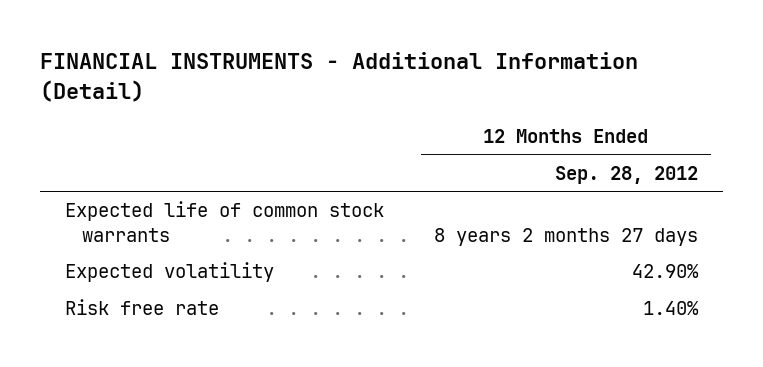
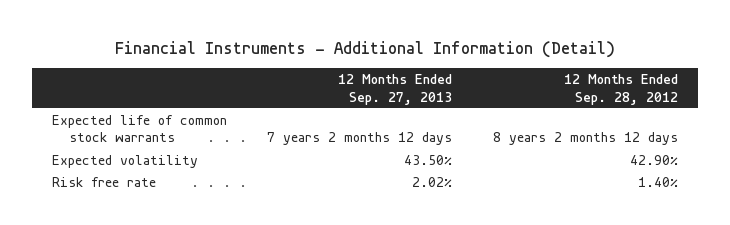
[39,52,638,102] FINANCIAL INSTRUMENTS - Additional Information (Detail) -> [114,40,615,58] Financial Instruments - Additional Information (Detail)
none -> [338,74,453,105] 12 Months Ended Sep. 27, 2013
[434,227,699,246] 8 years 2 months 27 days -> [492,132,678,146] 8 years 2 months 12 days

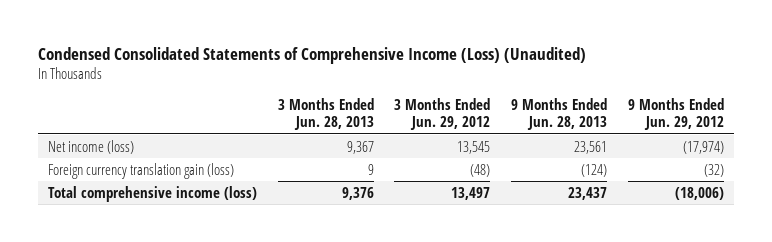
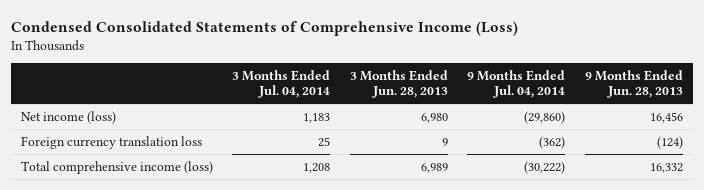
[37,47,586,65] Condensed Consolidated Statements of Comprehensive Income (Loss) (Unaudited) -> [11,20,519,36] Condensed Consolidated Statements of Comprehensive Income (Loss)
[394,98,491,131] 3 Months Ended Jun. 29, 2012 -> none
[627,98,724,131] 9 Months Ended Jun. 29, 2012 -> none
none -> [232,69,331,99] 3 Months Ended Jul. 04, 2014
none -> [467,69,566,99] 9 Months Ended Jul. 04, 2014
[346,140,374,154] 9,367 -> [420,112,448,123] 6,980
[573,140,607,154] 23,561 -> [649,111,683,123] 16,456
[48,162,235,179] Foreign currency translation gain (loss) -> [20,135,202,149] Foreign currency translation loss
[341,186,374,200] 9,376 -> [420,162,448,173] 6,989
[567,186,607,200] 23,437 -> [649,162,683,173] 16,332

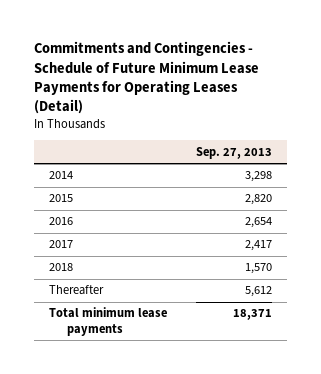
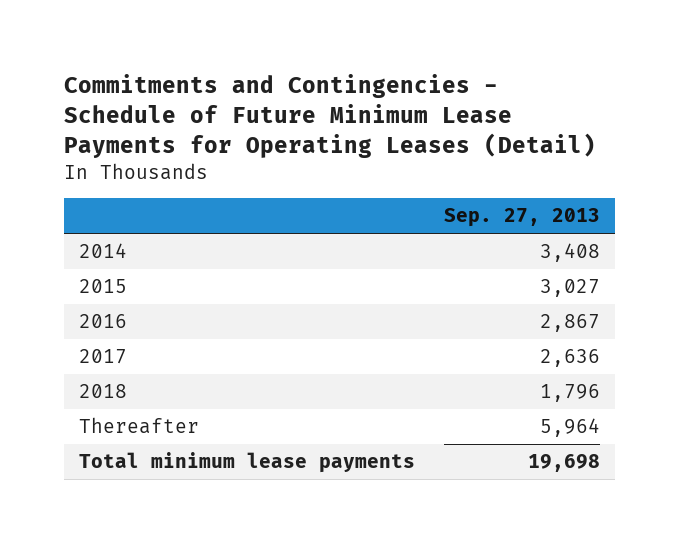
[245,171,273,183] 3,298 -> [540,243,601,263] 3,408
[245,194,273,206] 2,820 -> [540,279,601,298] 3,027
[245,217,273,229] 2,654 -> [540,314,601,333] 2,867
[245,240,273,252] 2,417 -> [540,349,601,368] 2,636
[245,263,273,275] 1,570 -> [540,384,601,403] 1,796
[245,286,273,298] 5,612 -> [540,418,601,438] 5,964
[233,309,273,321] 18,371 -> [528,454,601,473] 19,698

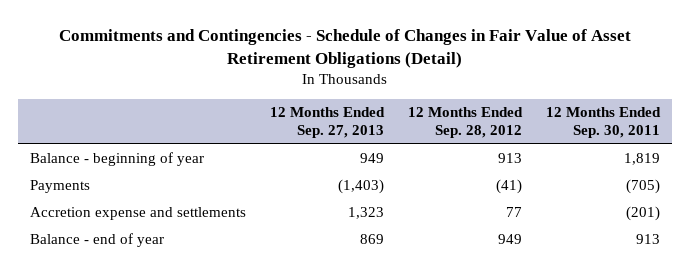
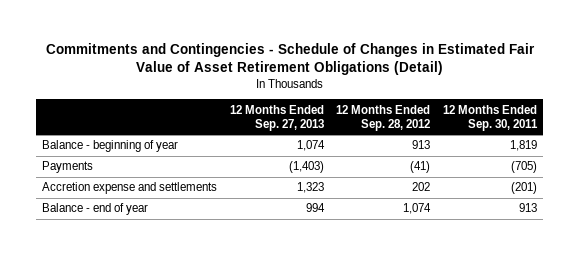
[59,28,632,68] Commitments and Contingencies - Schedule of Changes in Fair Value of Asset Retirement Obligations (Detail) -> [45,42,535,75] Commitments and Contingencies - Schedule of Changes in Estimated Fair Value of Asset Retirement Obligations (Detail)
[359,153,384,164] 949 -> [296,140,325,152] 1,074
[506,207,523,218] 77 -> [412,182,431,192] 202
[359,234,384,245] 869 -> [305,203,325,213] 994
[498,234,523,245] 949 -> [403,203,432,215] 1,074

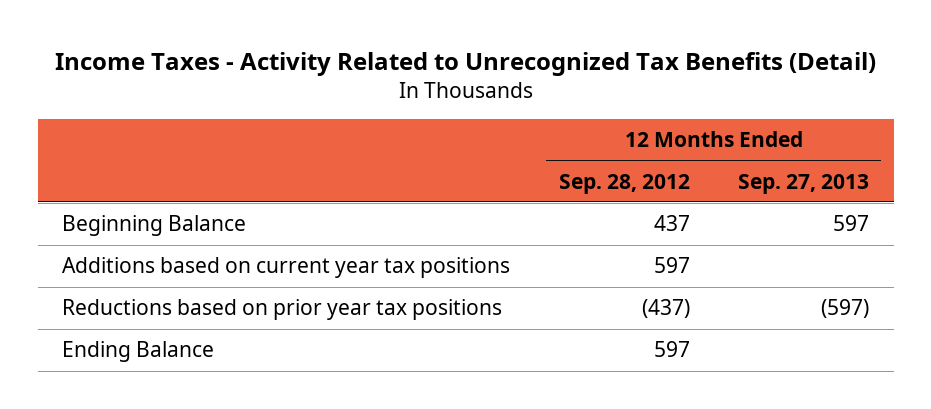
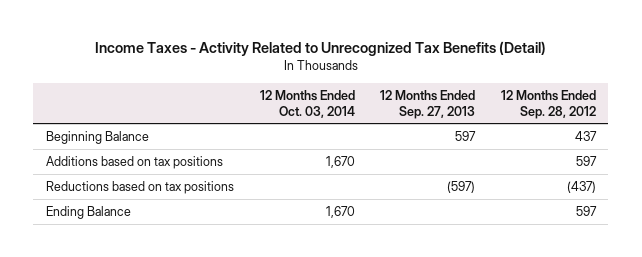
none -> [259,90,355,118] 12 Months Ended Oct. 03, 2014
[62,257,511,279] Additions based on current year tax positions -> [46,155,224,169] Additions based on tax positions
[62,299,503,321] Reductions based on prior year tax positions -> [46,180,235,194] Reductions based on tax positions

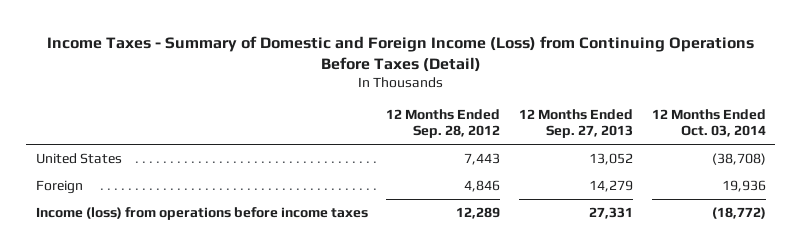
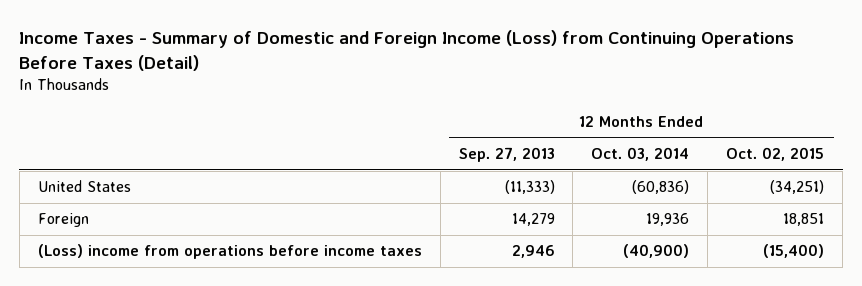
[386,109,501,139] 12 Months Ended Sep. 28, 2012 -> none
none -> [726,147,825,162] Oct. 02, 2015
[588,152,633,165] 13,052 -> [504,180,555,195] (11,333)
[711,152,766,165] (38,708) -> [632,180,690,195] (60,836)
[35,206,368,220] Income (loss) from operations before income taxes -> [37,244,422,260] (Loss) income from operations before income taxes
[588,206,633,219] 27,331 -> [511,245,555,259] 2,946
[711,206,766,219] (18,772) -> [623,244,690,259] (40,900)

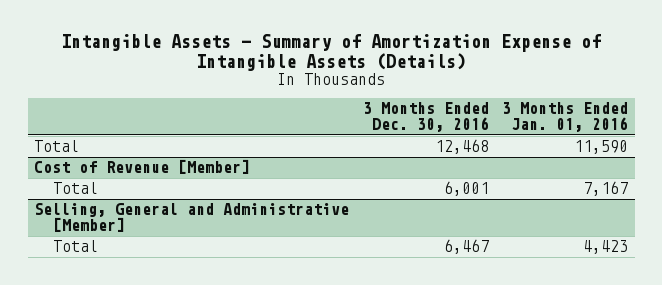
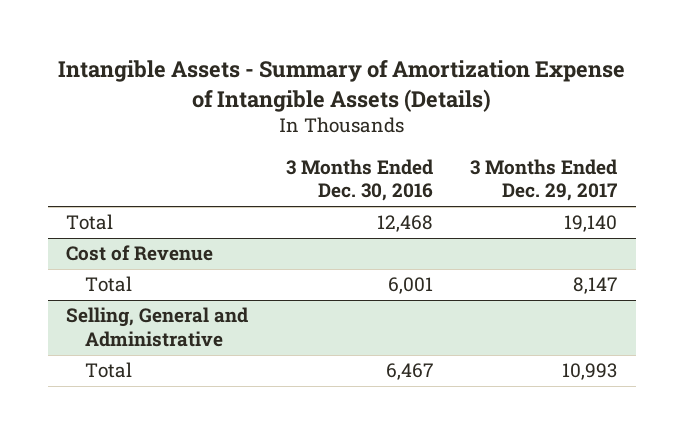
[501,102,628,133] 3 Months Ended Jan. 01, 2016 -> none
none -> [469,158,617,202] 3 Months Ended Dec. 29, 2017
[34,159,251,175] Cost of Revenue [Member] -> [66,245,214,262] Cost of Revenue
[34,203,350,233] Selling, General and Administrative [Member] -> [66,307,249,348] Selling, General and Administrative

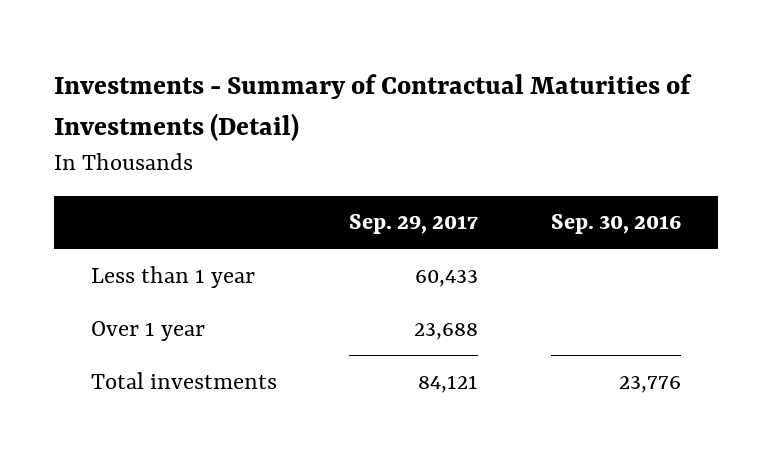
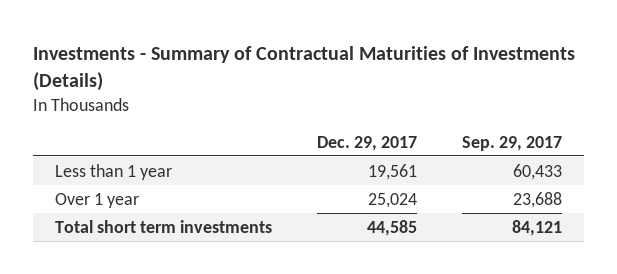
[54,74,693,141] Investments - Summary of Contractual Maturities of Investments (Detail) -> [32,45,575,92] Investments - Summary of Contractual Maturities of Investments (Details)
[551,214,682,235] Sep. 30, 2016 -> none
none -> [317,135,418,151] Dec. 29, 2017
[90,371,277,389] Total investments -> [55,219,273,233] Total short term investments

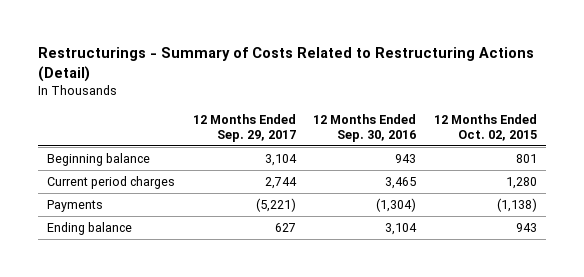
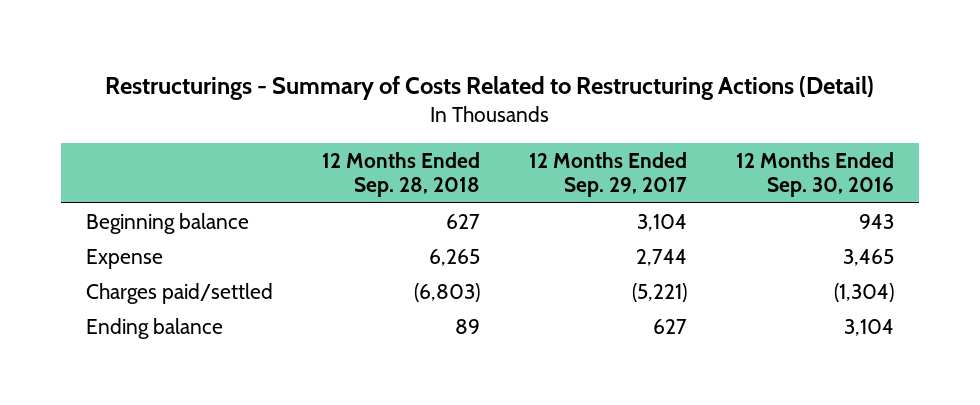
[434,113,538,141] 12 Months Ended Oct. 02, 2015 -> none
none -> [321,151,480,198] 12 Months Ended Sep. 28, 2018
[47,176,176,190] Current period charges -> [85,248,163,269] Expense
[47,200,104,213] Payments -> [85,282,273,304] Charges paid/settled

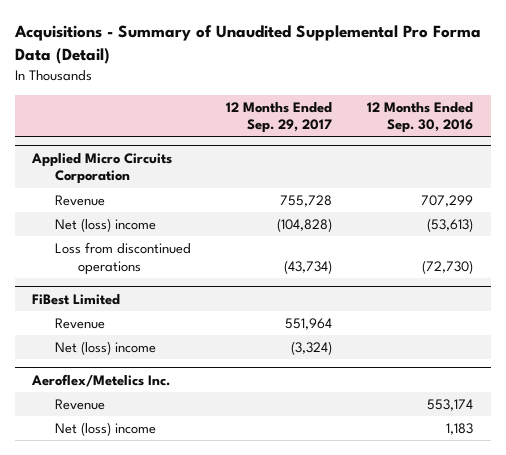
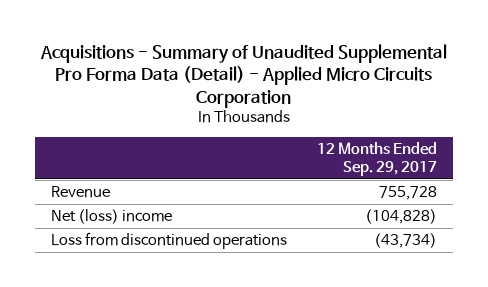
[13,25,481,65] Acquisitions - Summary of Unaudited Supplemental Pro Forma Data (Detail) -> [39,43,447,108] Acquisitions - Summary of Unaudited Supplemental Pro Forma Data (Detail) - Applied Micro Circuits Corporation
[367,101,474,134] 12 Months Ended Sep. 30, 2016 -> none
[31,152,173,185] Applied Micro Circuits Corporation -> none
[32,293,121,305] FiBest Limited -> none
[55,317,106,329] Revenue -> none
[55,340,157,355] Net (loss) income -> none
[31,373,171,387] Aeroflex/Metelics Inc. -> none
[55,398,106,410] Revenue -> none
[55,421,157,436] Net (loss) income -> none

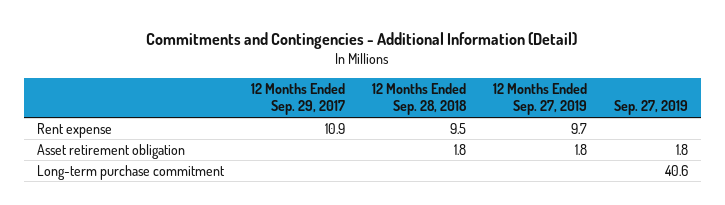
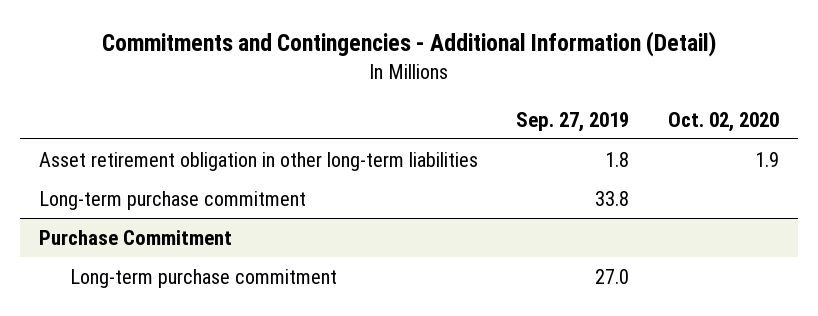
[251,82,346,116] 12 Months Ended Sep. 29, 2017 -> none
[371,82,467,116] 12 Months Ended Sep. 28, 2018 -> none
[492,82,587,116] 12 Months Ended Sep. 27, 2019 -> none
none -> [667,111,779,132] Oct. 02, 2020
[37,122,113,138] Rent expense -> none
[37,143,186,159] Asset retirement obligation -> [38,151,478,171] Asset retirement obligation in other long-term liabilities
[664,164,688,176] 40.6 -> [595,190,630,206] 33.8
none -> [38,229,232,245] Purchase Commitment
none -> [70,268,338,288] Long-term purchase commitment

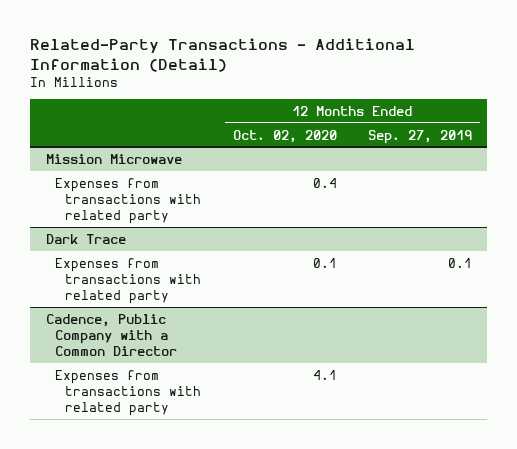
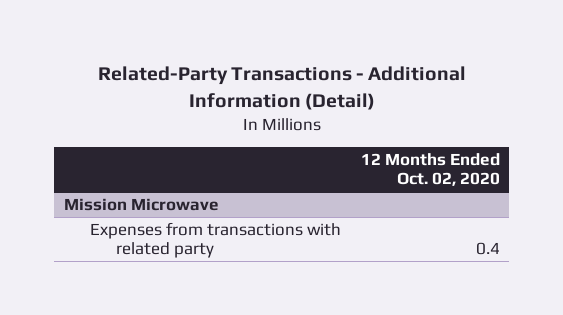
[367,129,472,144] Sep. 27, 2019 -> none
[45,233,126,244] Dark Trace -> none
[55,257,202,304] Expenses from transactions with related party -> none
[45,313,178,356] Cadence, Public Company with a Common Director -> none
[55,369,202,416] Expenses from transactions with related party -> none

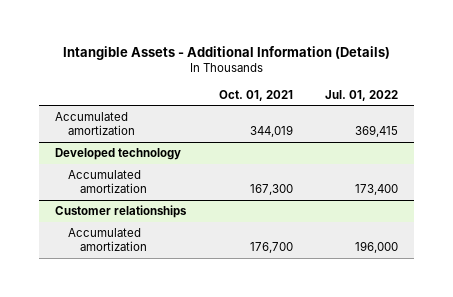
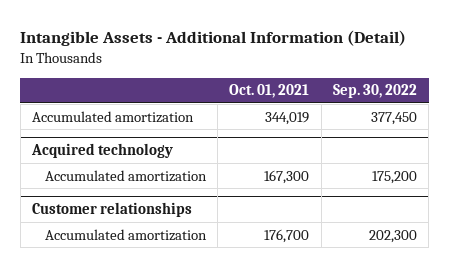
[62,45,390,60] Intangible Assets - Additional Information (Details) -> [20,30,407,47] Intangible Assets - Additional Information (Detail)
[324,89,398,101] Jul. 01, 2022 -> none
none -> [332,84,417,99] Sep. 30, 2022
[55,147,182,160] Developed technology -> [30,143,173,159] Acquired technology

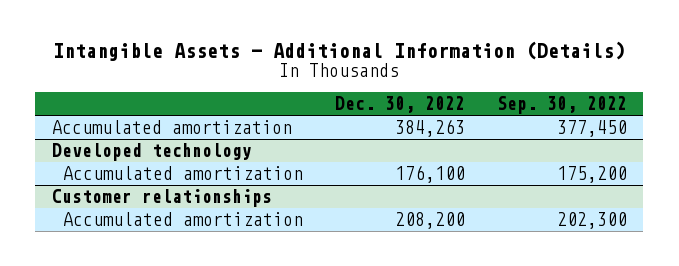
[20,30,407,47] Intangible Assets - Additional Information (Detail) -> [53,40,626,61] Intangible Assets - Additional Information (Details)
[229,84,310,99] Oct. 01, 2021 -> none
none -> [335,96,466,114] Dec. 30, 2022
[30,143,173,159] Acquired technology -> [51,143,252,162] Developed technology

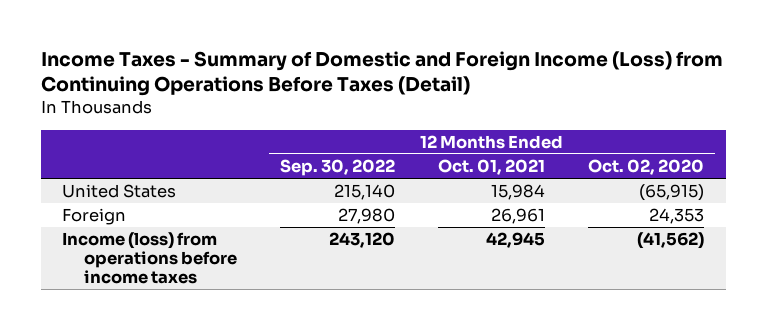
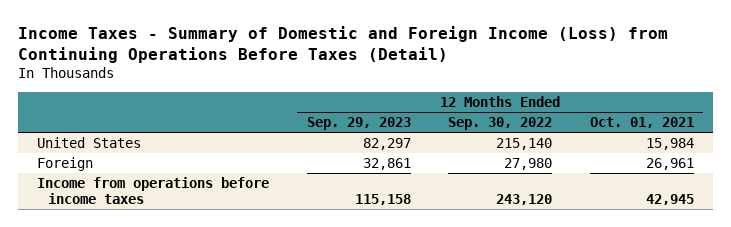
[588,159,705,176] Oct. 02, 2020 -> none
none -> [306,117,411,131] Sep. 29, 2023
[62,232,237,285] Income (loss) from operations before income taxes -> [36,177,269,204] Income from operations before income taxes

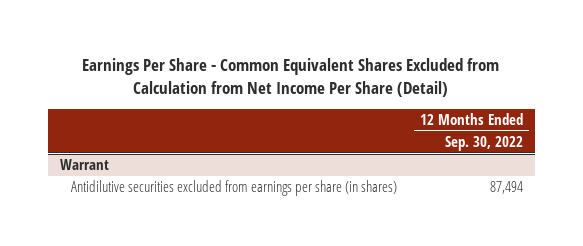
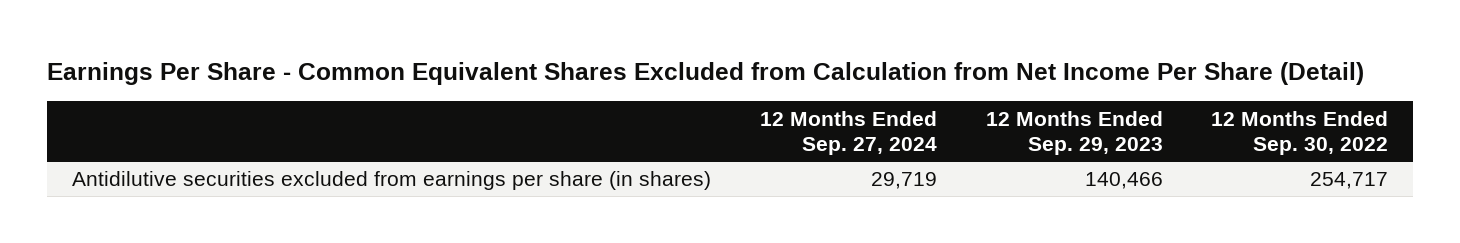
none -> [759,110,937,156] 12 Months Ended Sep. 27, 2024
none -> [985,110,1163,156] 12 Months Ended Sep. 29, 2023
[59,159,109,171] Warrant -> none
[490,181,524,195] 87,494 -> [1310,172,1389,190] 254,717

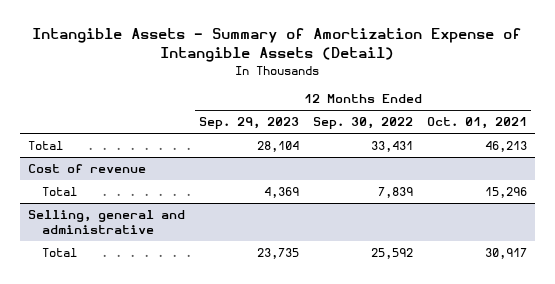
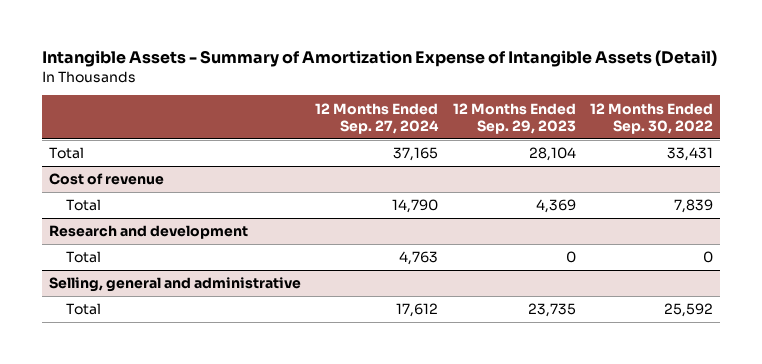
[427,117,528,130] Oct. 01, 2021 -> none
none -> [315,102,440,134] 12 Months Ended Sep. 27, 2024
none -> [48,225,248,240] Research and development
none -> [65,251,101,264] Total

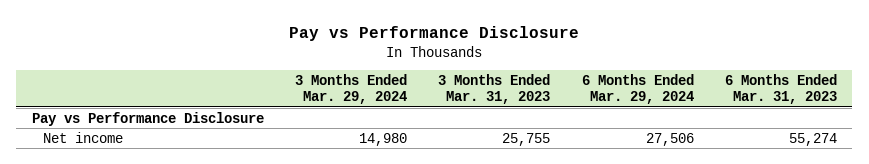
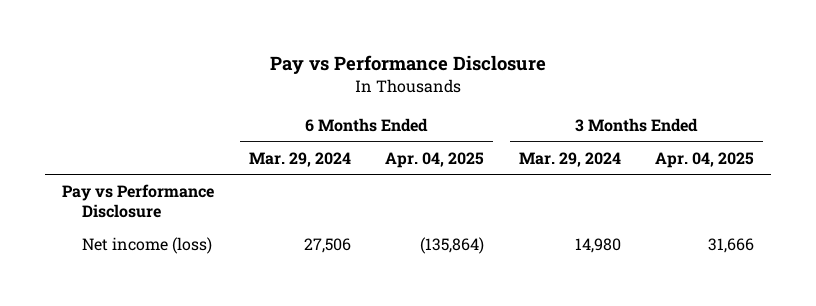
[438,73,551,105] 3 Months Ended Mar. 31, 2023 -> none
[724,73,837,105] 6 Months Ended Mar. 31, 2023 -> none
none -> [385,151,485,168] Apr. 04, 2025
none -> [654,151,754,168] Apr. 04, 2025
[43,131,124,143] Net income -> [82,237,213,255] Net income (loss)

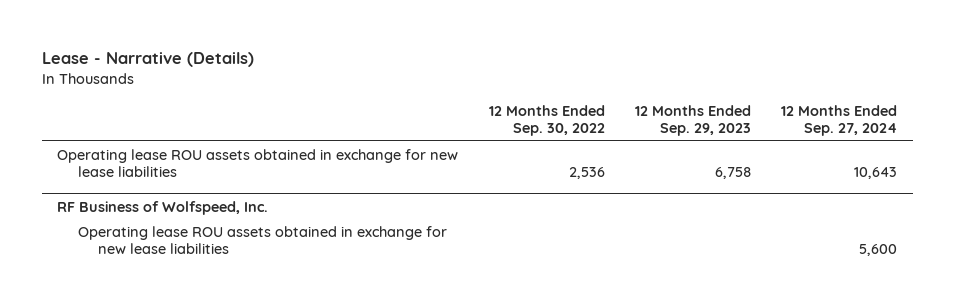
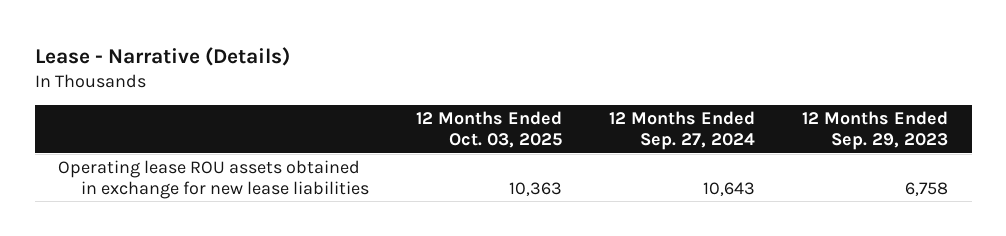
[488,104,605,137] 12 Months Ended Sep. 30, 2022 -> none
none -> [416,111,563,149] 12 Months Ended Oct. 03, 2025
[57,200,269,215] RF Business of Wolfspeed, Inc. -> none
[77,225,447,255] Operating lease ROU assets obtained in exchange for new lease liabilities -> none

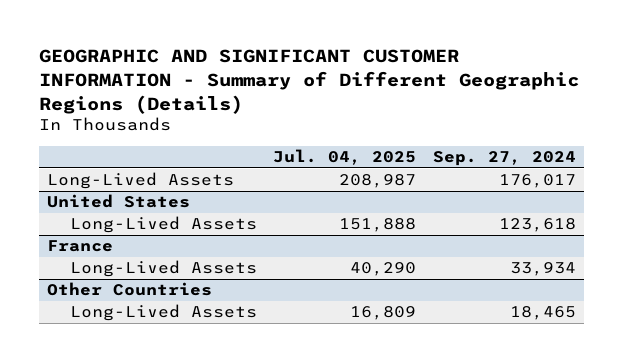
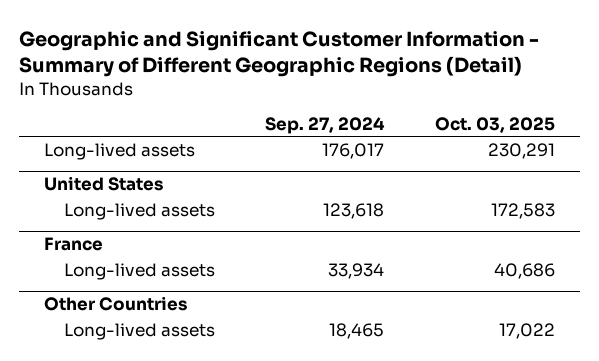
[38,49,579,114] GEOGRAPHIC AND SIGNIFICANT CUSTOMER INFORMATION - Summary of Different Geographic Regions (Details) -> [19,30,540,77] Geographic and Significant Customer Information - Summary of Different Geographic Regions (Detail)
[273,149,417,166] Jul. 04, 2025 -> none
none -> [434,117,555,134] Oct. 03, 2025
[47,172,235,190] Long-Lived Assets -> [44,142,196,160] Long-lived assets
[69,216,257,234] Long-Lived Assets -> [63,202,215,220] Long-lived assets
[69,260,257,278] Long-Lived Assets -> [63,262,215,280] Long-lived assets
[69,304,257,322] Long-Lived Assets -> [63,322,215,340] Long-lived assets

